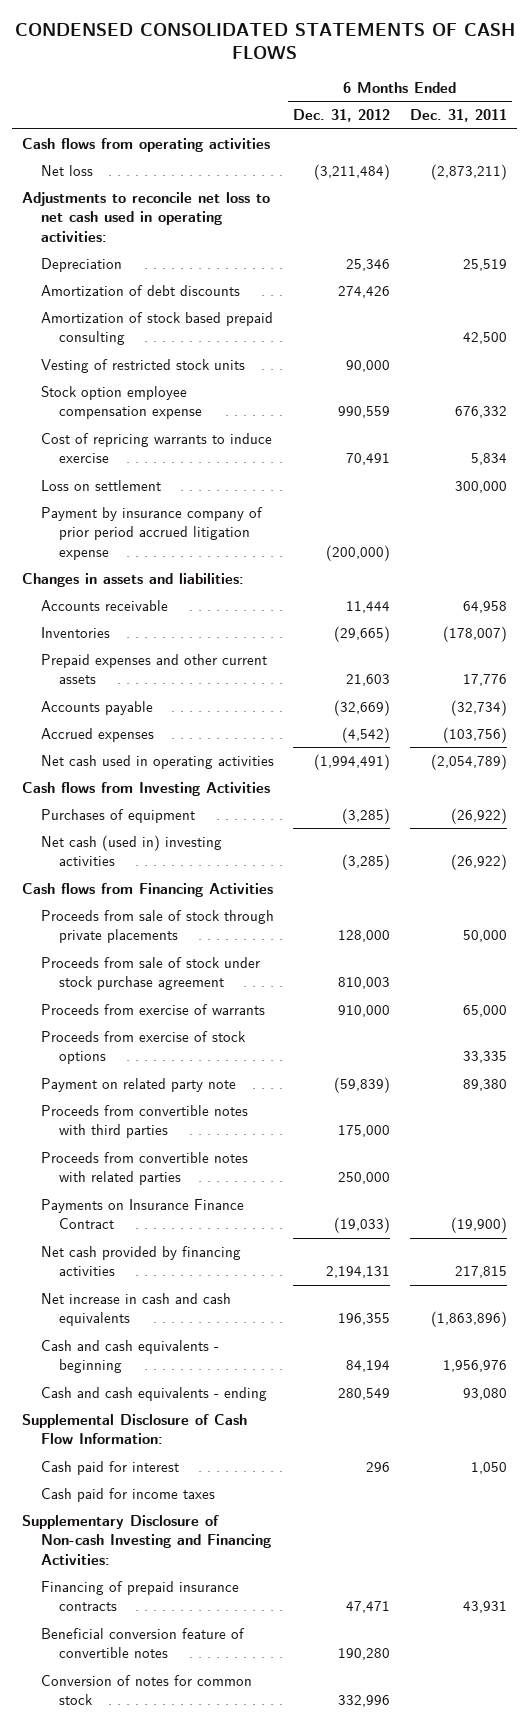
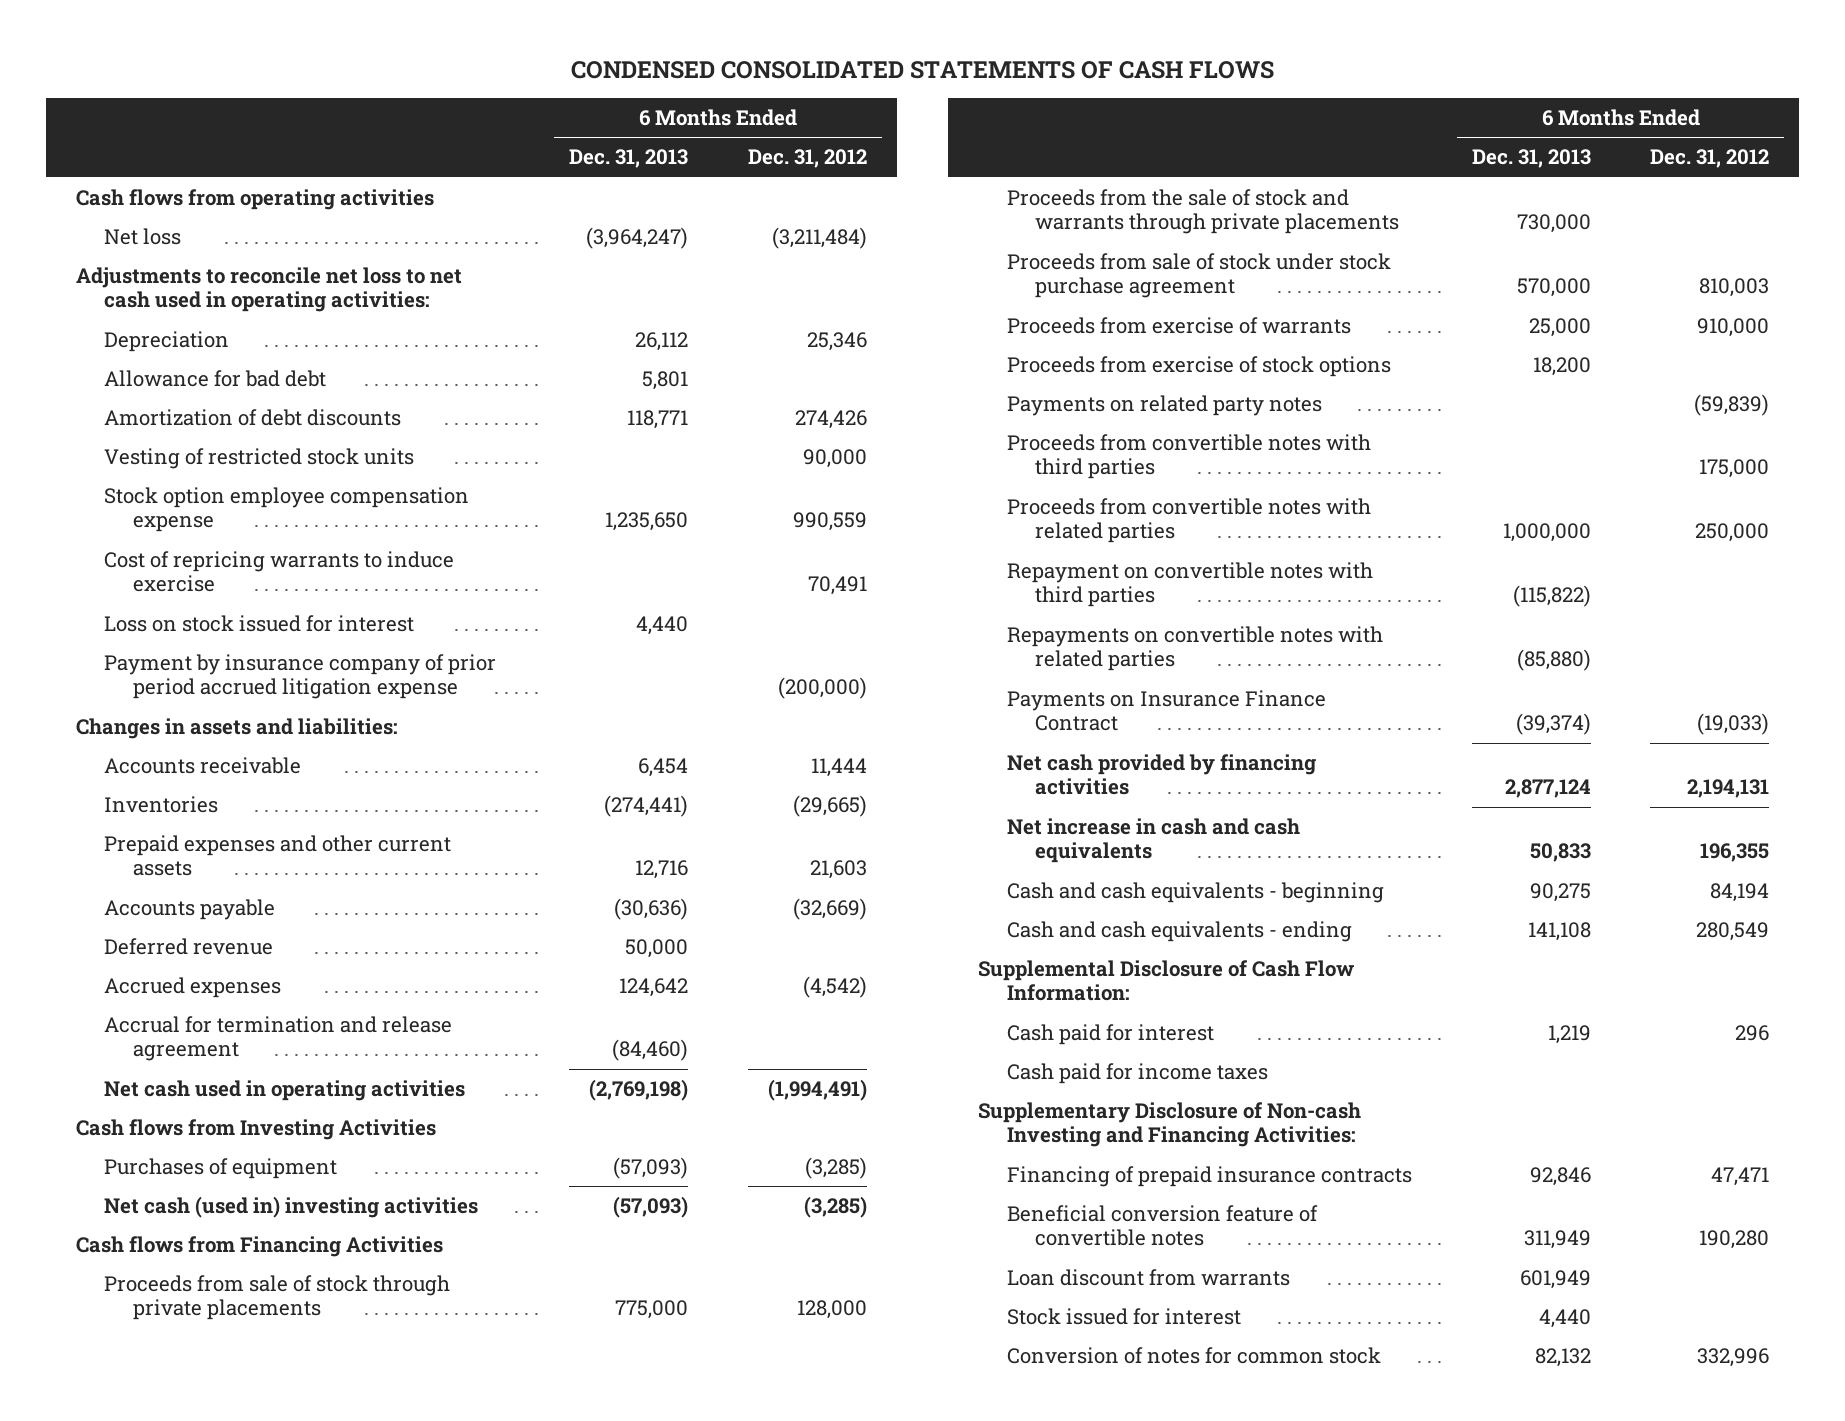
[409,109,507,123] Dec. 31, 2011 -> none
none -> [569,149,689,169] Dec. 31, 2013
none -> [104,370,327,388] Allowance for bad debt
[40,311,273,346] Amortization of stock based prepaid consulting -> none
[40,479,161,491] Loss on settlement -> none
none -> [104,615,415,633] Loss on stock issued for interest
none -> [104,938,274,956] Deferred revenue
none -> [104,1016,453,1062] Accrual for termination and release agreement
none -> [1006,189,1400,235] Proceeds from the sale of stock and warrants through private placements
[40,1077,236,1092] Payment on related party note -> [1006,395,1322,417] Payments on related party notes
none -> [1006,562,1373,608] Repayment on convertible notes with third parties
none -> [1006,626,1383,672] Repayments on convertible notes with related parties
none -> [1006,1269,1290,1287] Loan discount from warrants
none -> [1006,1308,1241,1326] Stock issued for interest

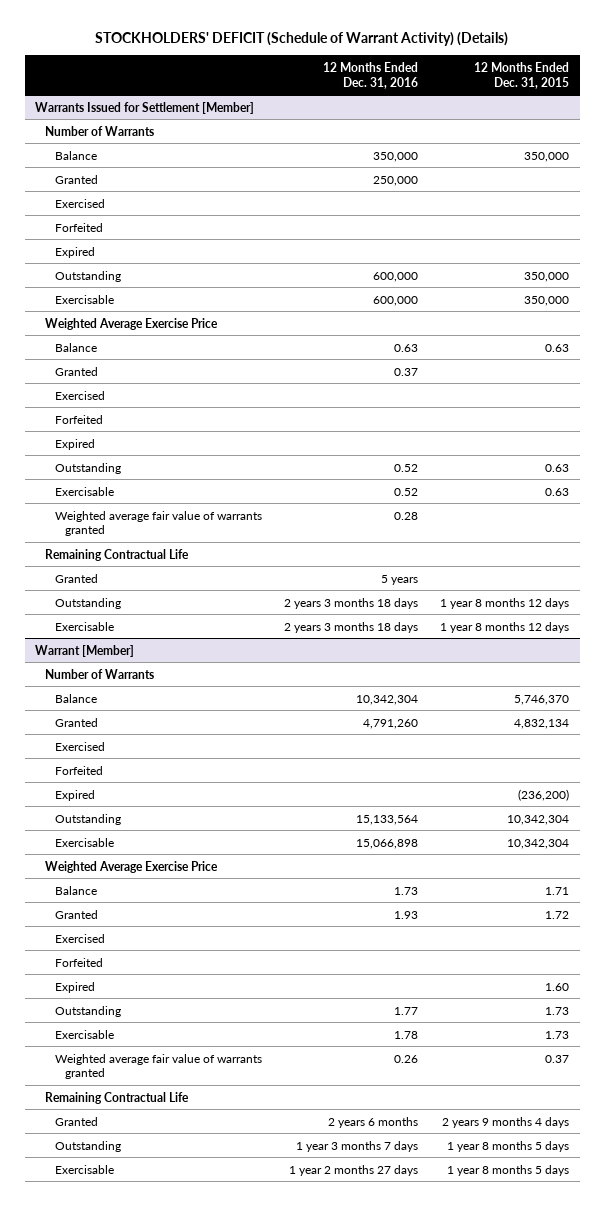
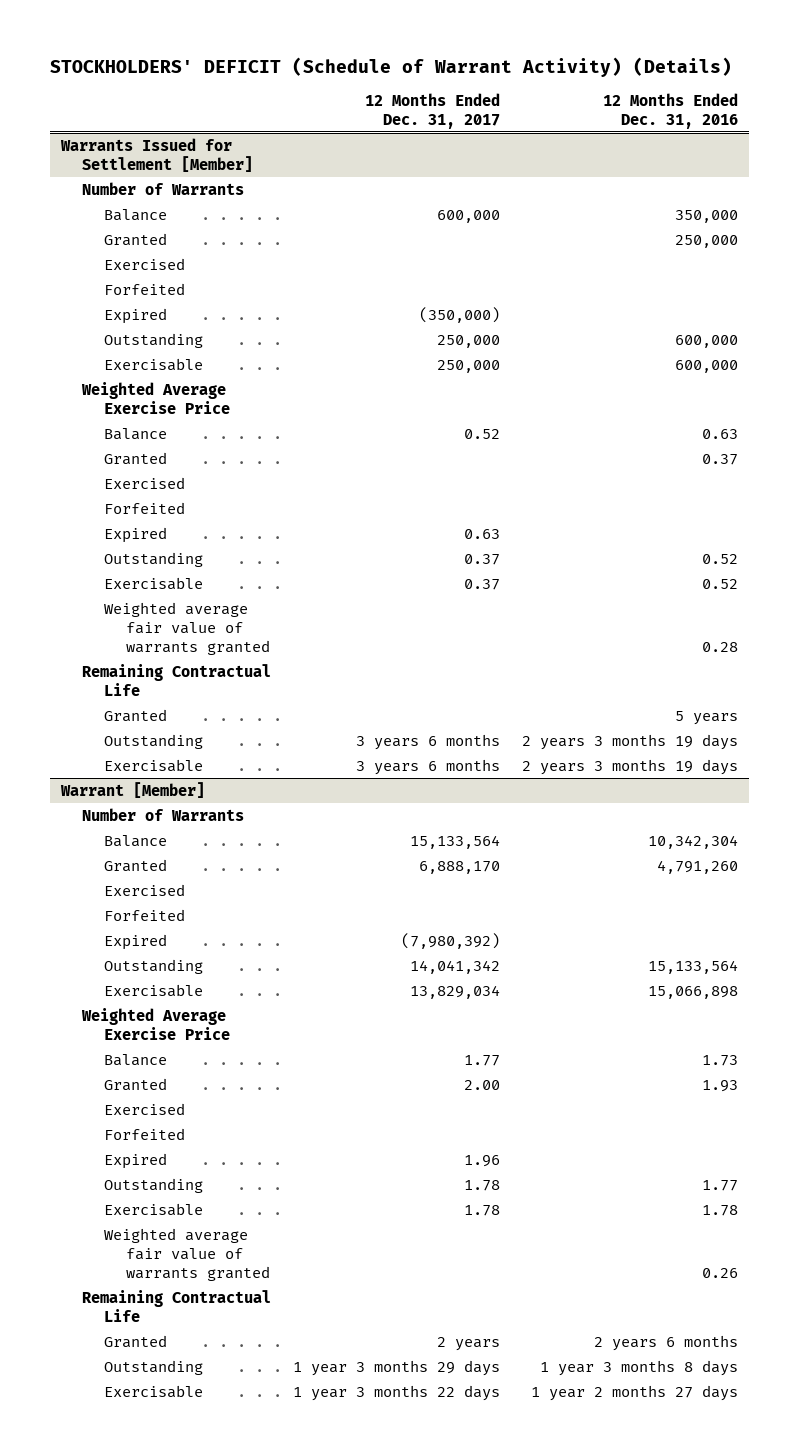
[474,61,570,89] 12 Months Ended Dec. 31, 2015 -> none
none -> [365,92,501,129] 12 Months Ended Dec. 31, 2017
[284,597,419,609] 2 years 3 months 18 days -> [522,733,739,750] 2 years 3 months 19 days
[284,621,419,633] 2 years 3 months 18 days -> [522,758,739,775] 2 years 3 months 19 days
[296,1140,419,1152] 1 year 3 months 7 days -> [540,1359,739,1376] 1 year 3 months 8 days

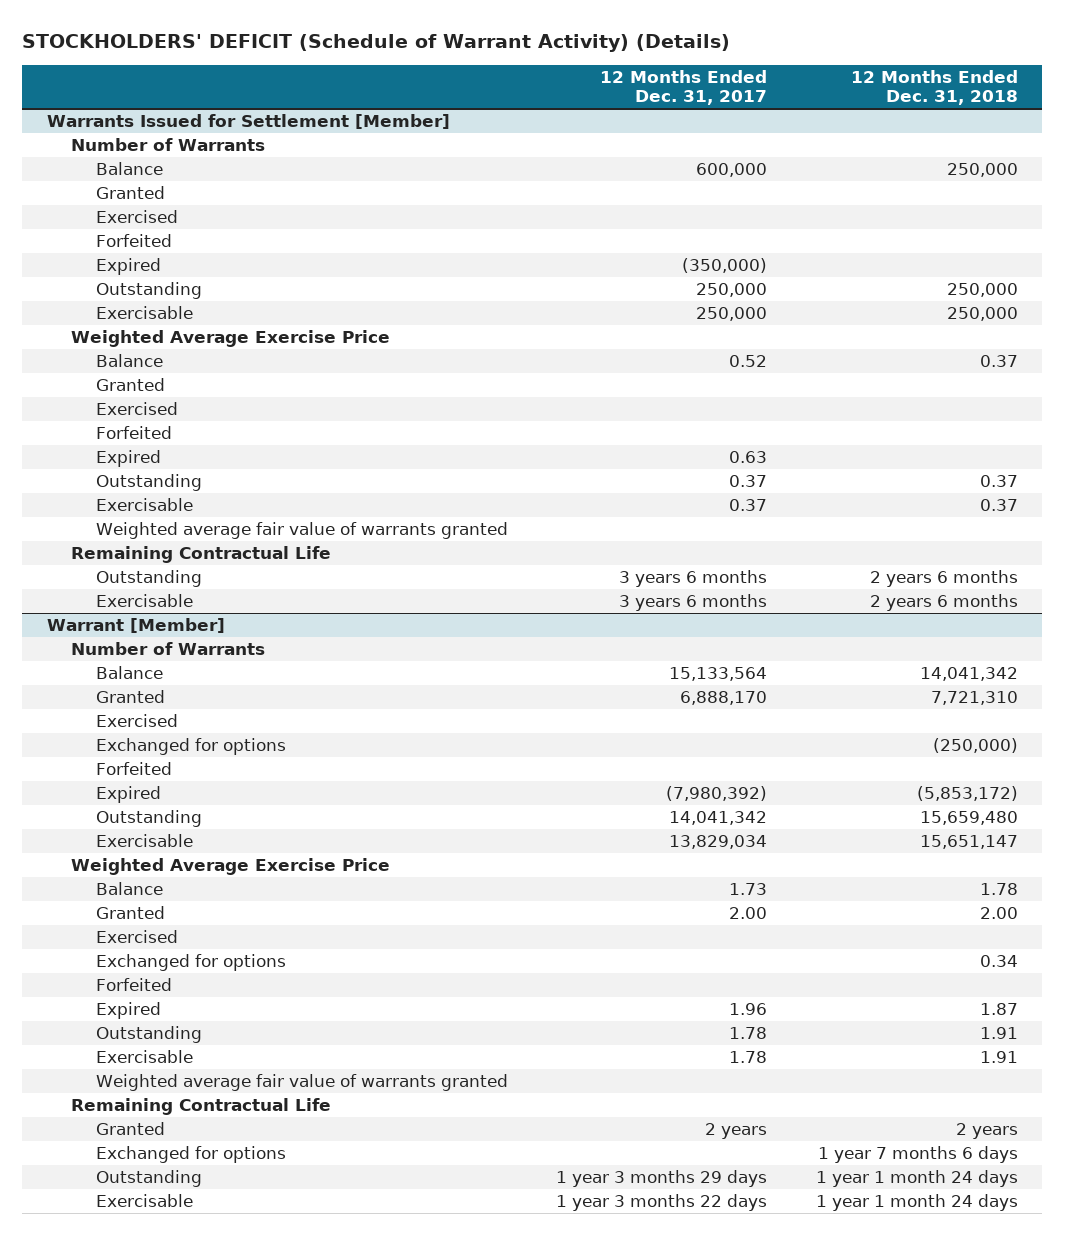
[603,92,739,129] 12 Months Ended Dec. 31, 2016 -> none
none -> [850,69,1018,106] 12 Months Ended Dec. 31, 2018
[104,708,168,722] Granted -> none
none -> [96,738,287,756] Exchanged for options
[464,1054,501,1066] 1.77 -> [729,883,768,896] 1.73
none -> [96,954,287,972] Exchanged for options
none -> [96,1146,287,1164] Exchanged for options

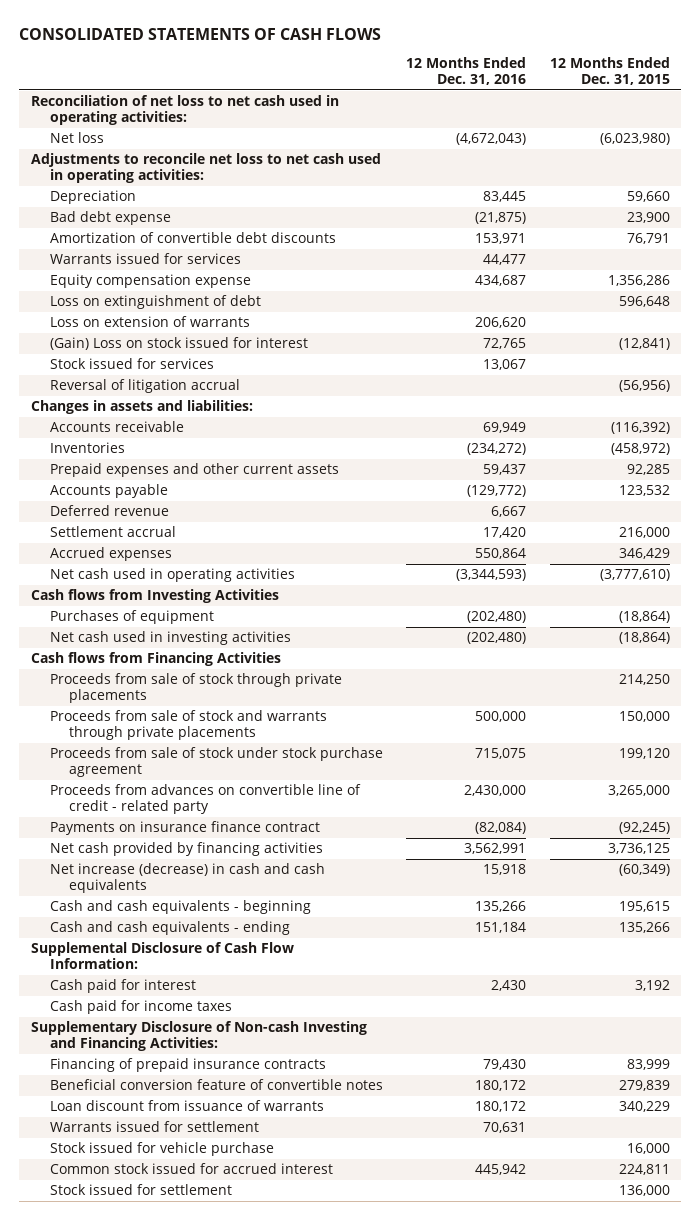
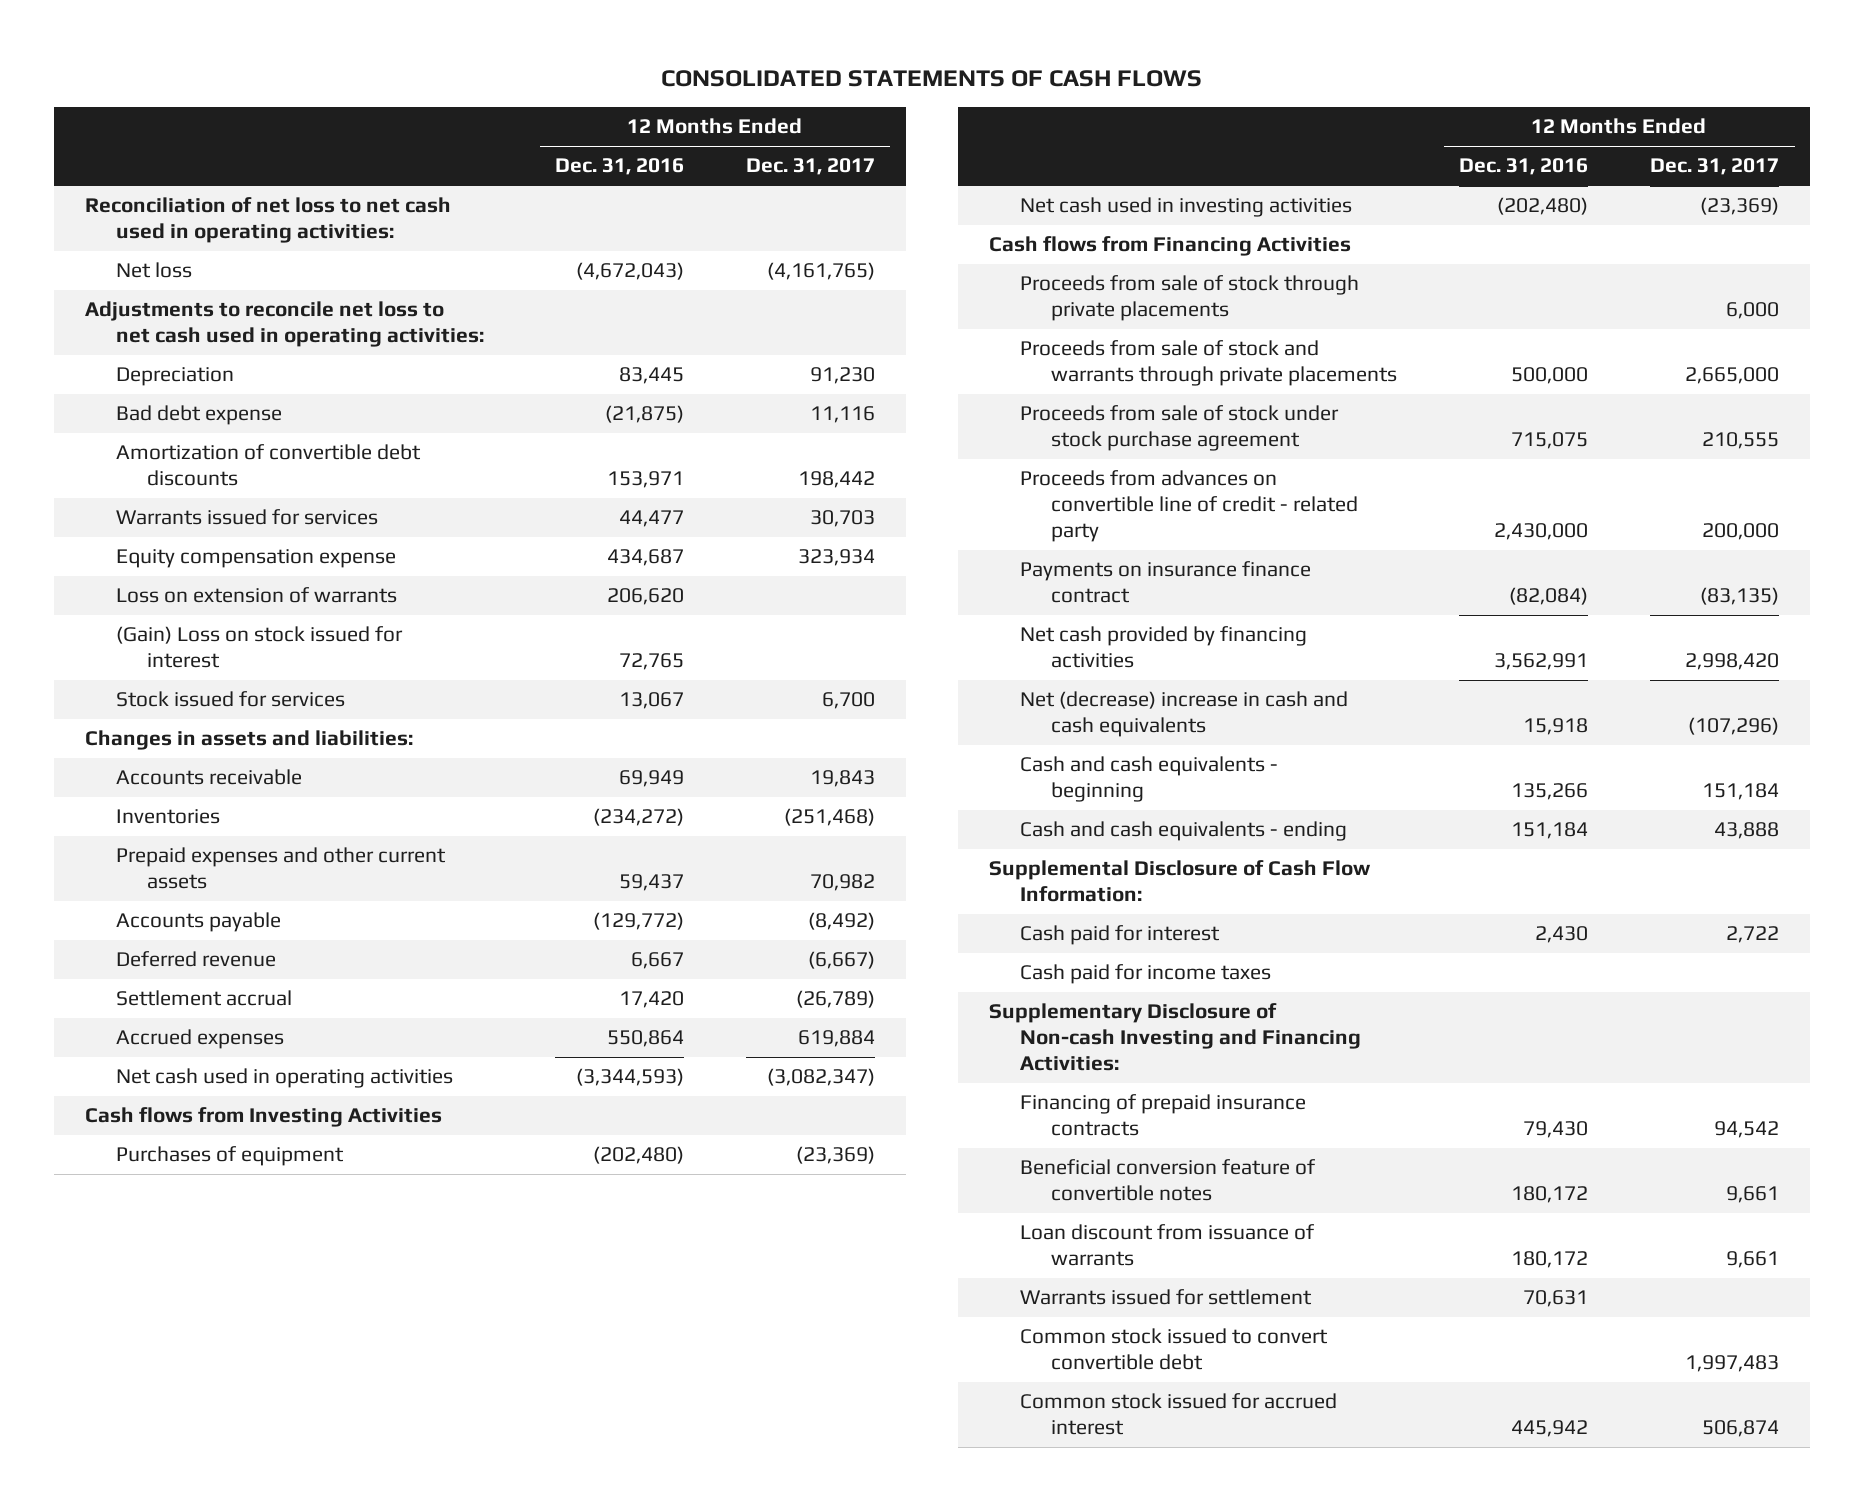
[549,57,670,86] 12 Months Ended Dec. 31, 2015 -> none
none -> [745,158,875,176] Dec. 31, 2017
[49,295,261,310] Loss on extinguishment of debt -> none
[49,379,240,394] Reversal of litigation accrual -> none
[49,863,325,894] Net increase (decrease) in cash and cash equivalents -> [1020,691,1349,738] Net (decrease) increase in cash and cash equivalents
[49,1142,274,1157] Stock issued for vehicle purchase -> none
none -> [1020,1328,1329,1371] Common stock issued to convert convertible debt
[49,1184,232,1196] Stock issued for settlement -> none

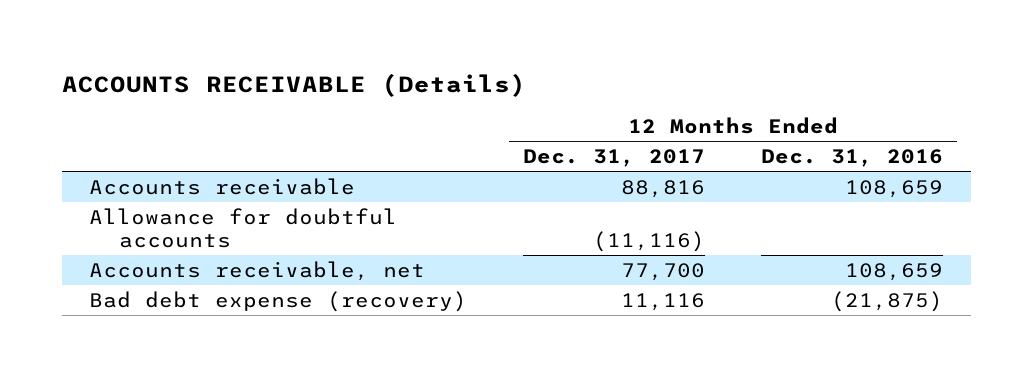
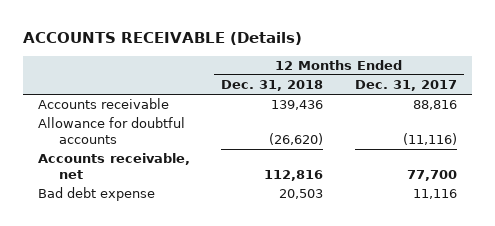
[761,149,944,168] Dec. 31, 2016 -> none
none -> [221,80,324,92] Dec. 31, 2018
[89,290,468,312] Bad debt expense (recovery) -> [38,187,156,202] Bad debt expense

